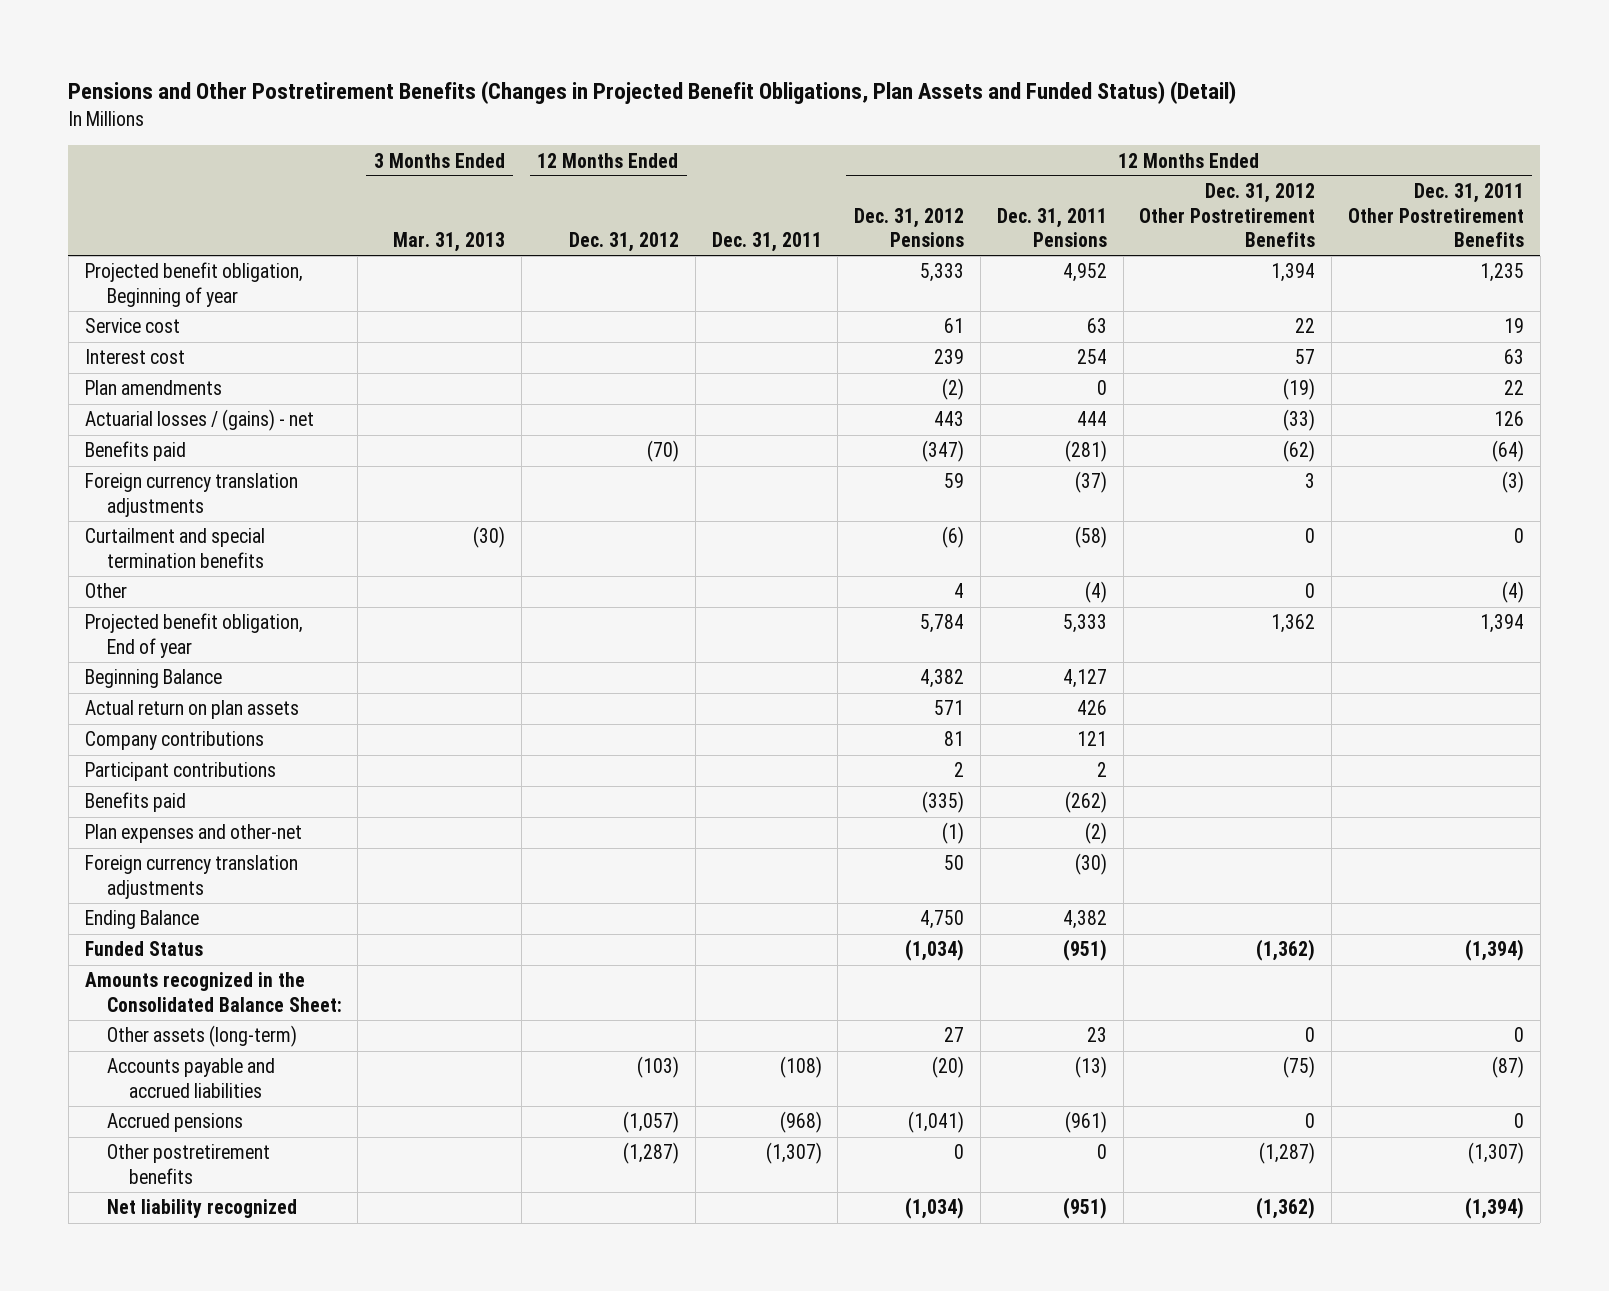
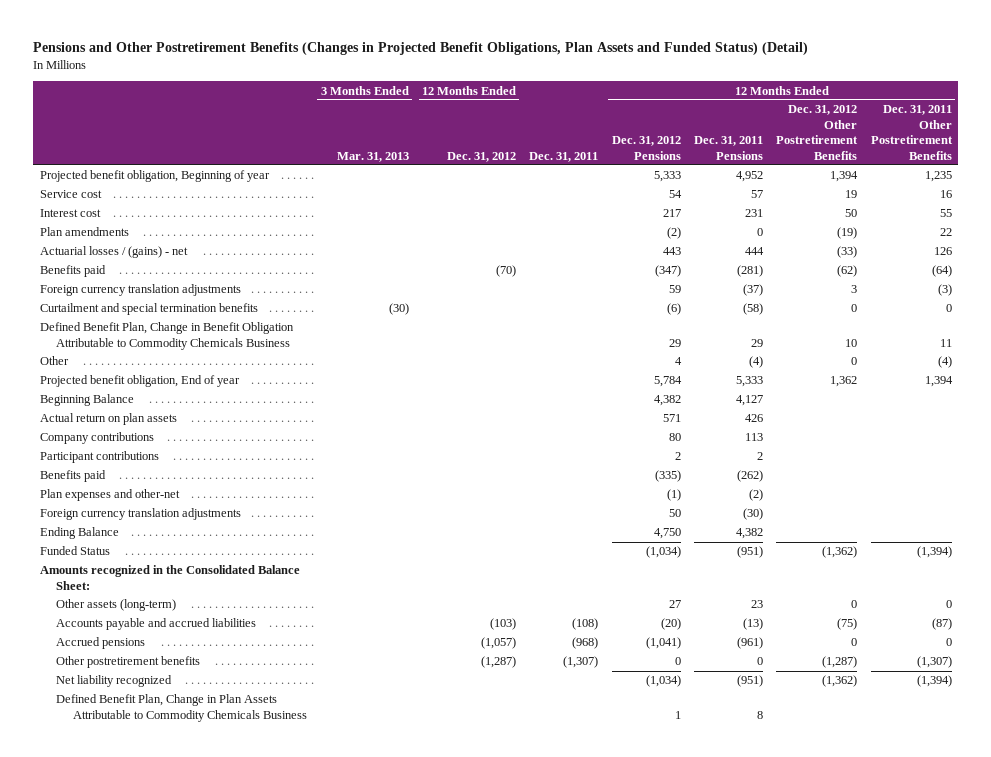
[944,318,965,334] 61 -> [668,190,682,199] 54
[1086,318,1107,334] 63 -> [750,190,763,199] 57
[1295,318,1316,334] 22 -> [845,190,858,199] 19
[1504,318,1525,334] 19 -> [939,190,952,199] 16
[934,349,965,365] 239 -> [662,209,681,218] 217
[1076,349,1107,365] 254 -> [744,209,763,218] 231
[1295,349,1316,365] 57 -> [845,209,858,218] 50
[1504,349,1525,365] 63 -> [939,209,952,218] 55
none -> [39,322,294,350] Defined Benefit Plan, Change in Benefit Obligation Attributable to Commodity Chemicals Business
[944,731,965,747] 81 -> [668,433,681,442] 80
[1076,731,1107,747] 121 -> [744,433,763,442] 113
none -> [56,694,308,722] Defined Benefit Plan, Change in Plan Assets Attributable to Commodity Chemicals Business

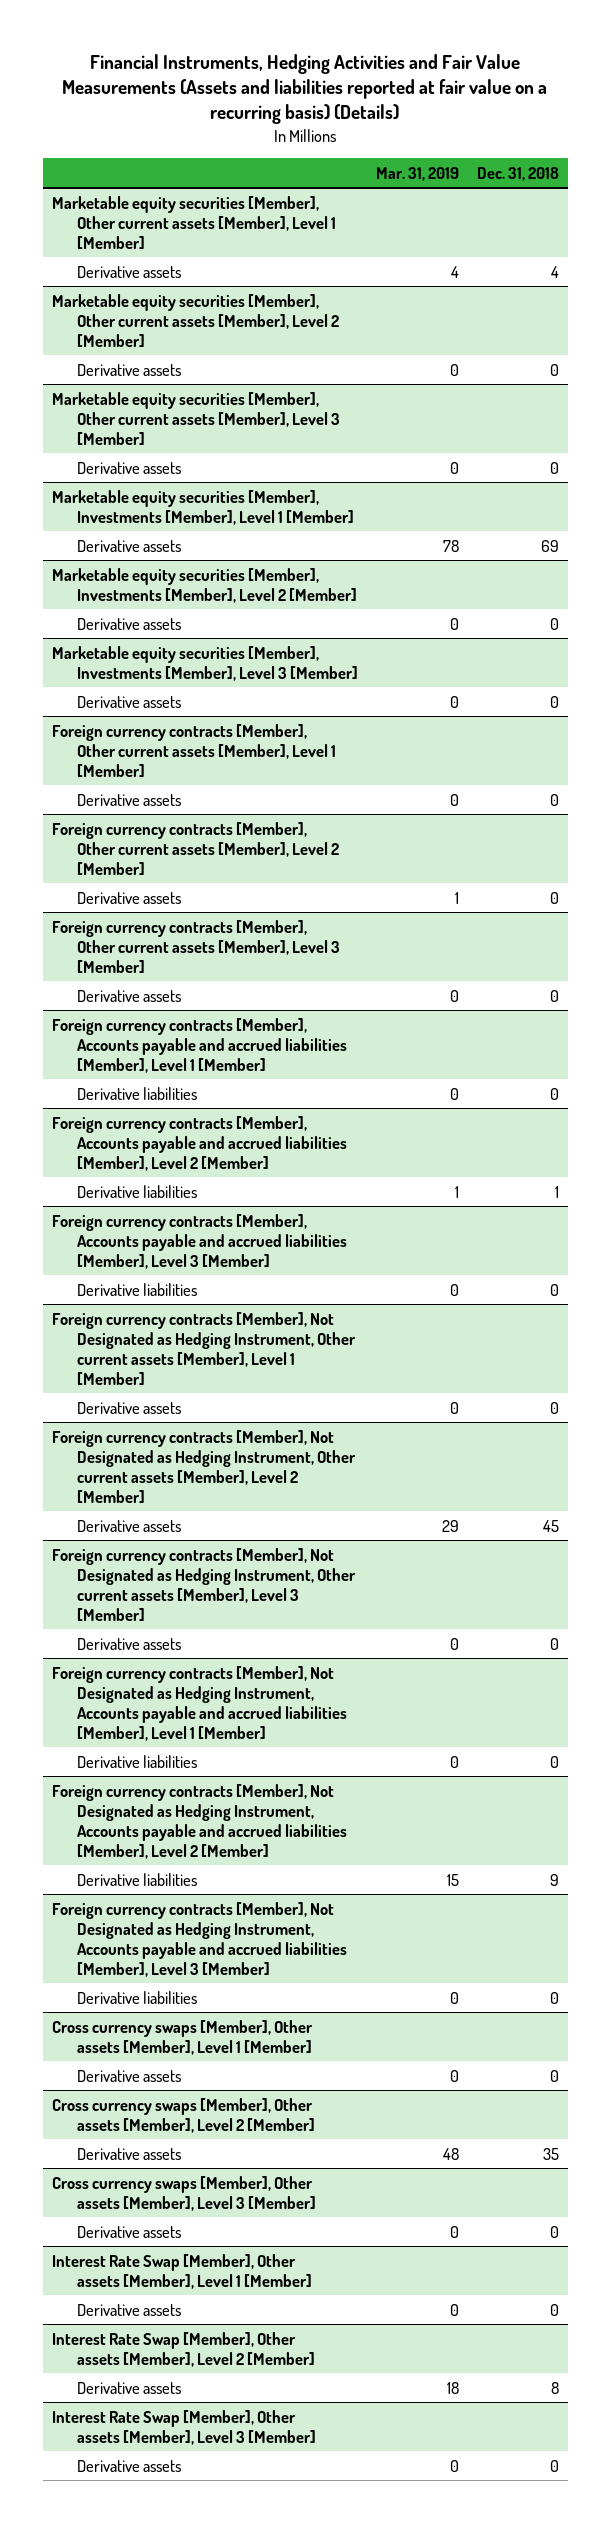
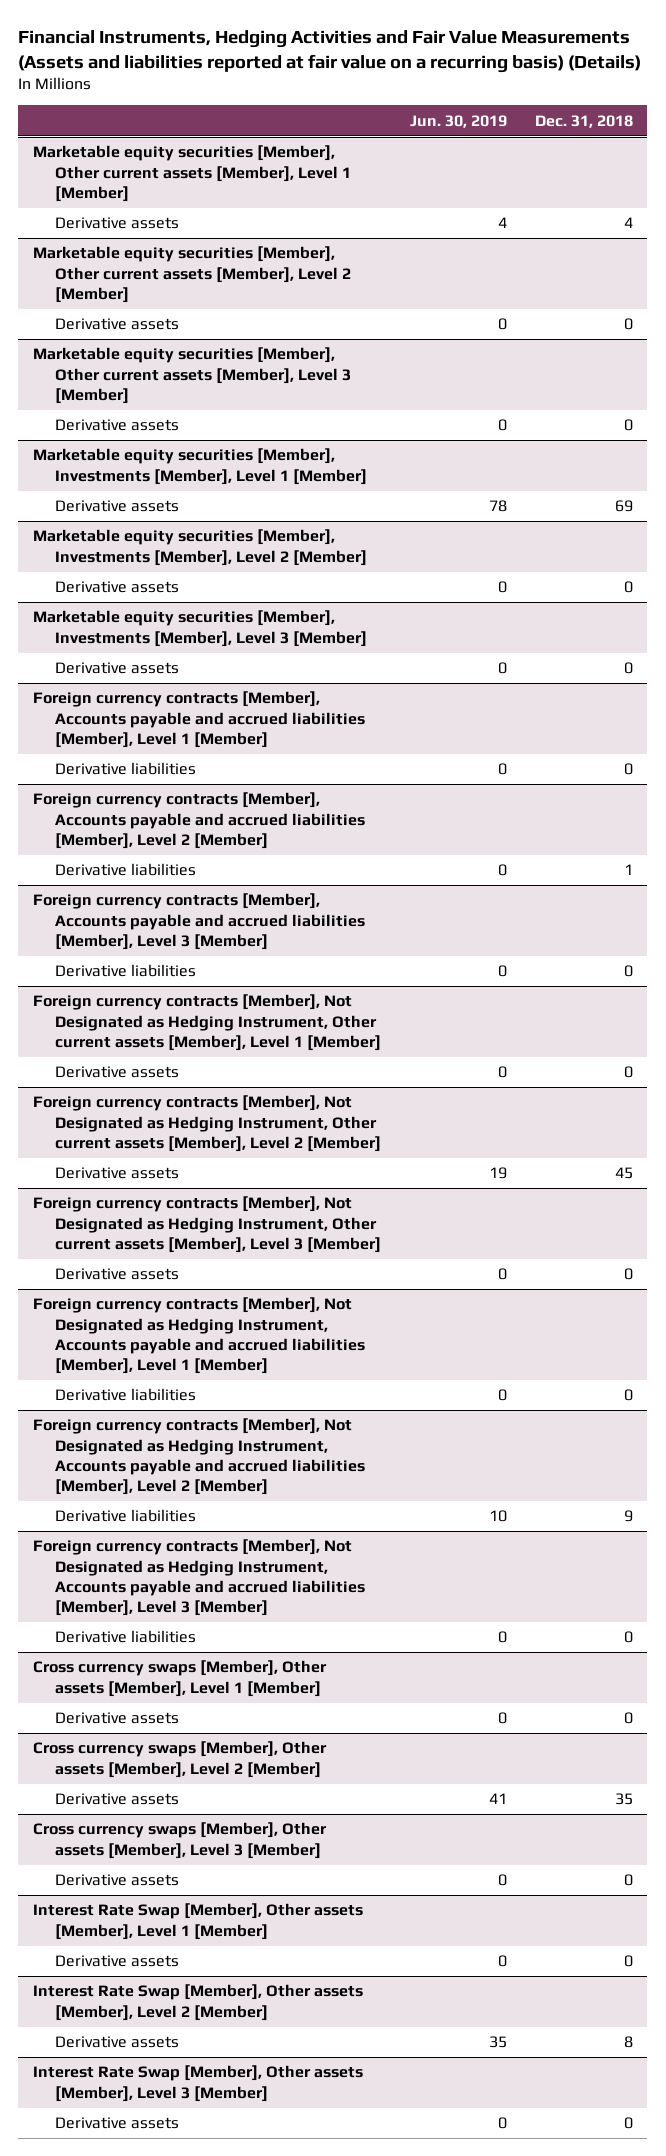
[375,166,459,181] Mar. 31, 2019 -> none
none -> [409,114,507,128] Jun. 30, 2019
[52,723,336,777] Foreign currency contracts [Member], Other current assets [Member], Level 1 [Member] -> none
[76,793,181,806] Derivative assets -> none
[52,821,339,875] Foreign currency contracts [Member], Other current assets [Member], Level 2 [Member] -> none
[76,891,181,904] Derivative assets -> none
[52,919,340,973] Foreign currency contracts [Member], Other current assets [Member], Level 3 [Member] -> none
[76,989,181,1002] Derivative assets -> none

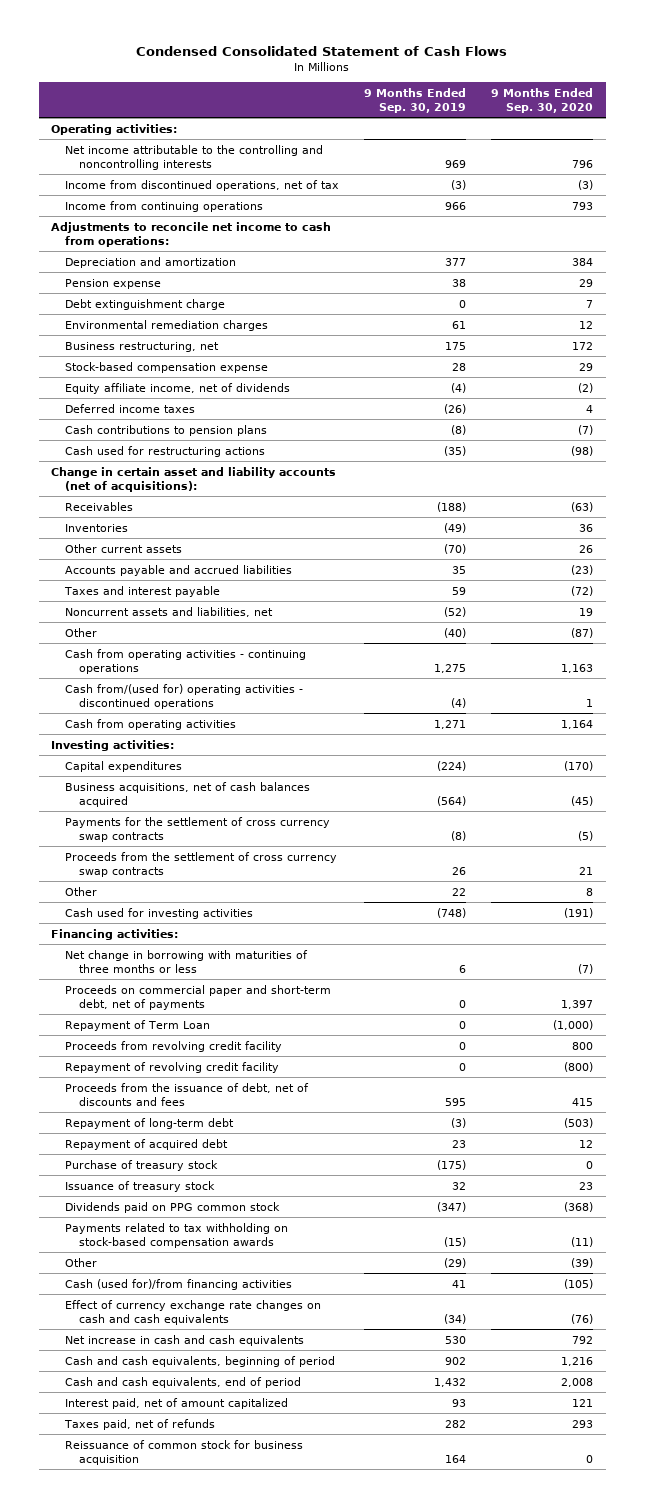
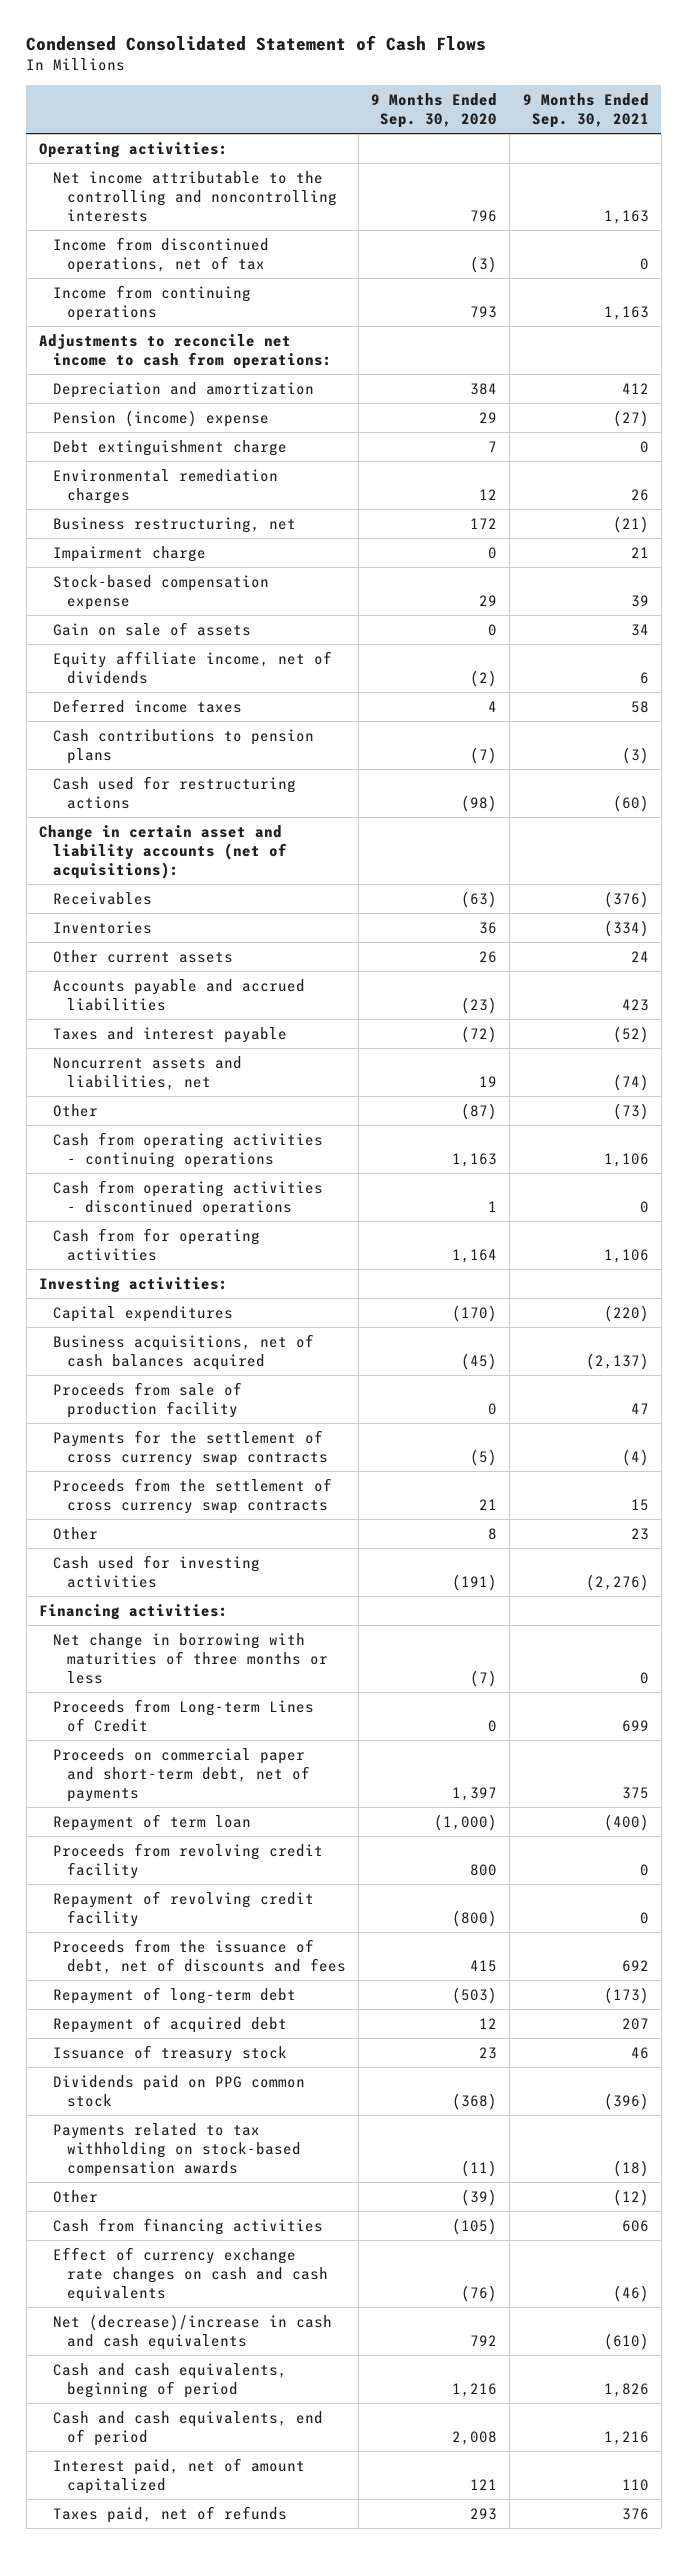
[364,87,467,113] 9 Months Ended Sep. 30, 2019 -> none
none -> [522,92,649,129] 9 Months Ended Sep. 30, 2021
[65,278,162,289] Pension expense -> [52,409,269,427] Pension (income) expense
none -> [52,545,206,562] Impairment charge
none -> [52,621,251,636] Gain on sale of assets
[65,683,304,709] Cash from/(used for) operating activities - discontinued operations -> [52,1179,323,1217] Cash from operating activities - discontinued operations
[65,718,237,730] Cash from operating activities -> [52,1227,260,1262] Cash from for operating activities
none -> [52,1381,242,1419] Proceeds from sale of production facility
none -> [52,1698,314,1733] Proceeds from Long-term Lines of Credit
[65,1019,211,1031] Repayment of Term Loan -> [52,1813,251,1831] Repayment of term loan
[65,1159,219,1171] Purchase of treasury stock -> none
[65,1278,293,1290] Cash (used for)/from financing activities -> [52,2217,323,2235] Cash from financing activities
[65,1334,305,1346] Net increase in cash and cash equivalents -> [52,2313,332,2351] Net (decrease)/increase in cash and cash equivalents
[65,1439,304,1465] Reissuance of common stock for business acquisition -> none

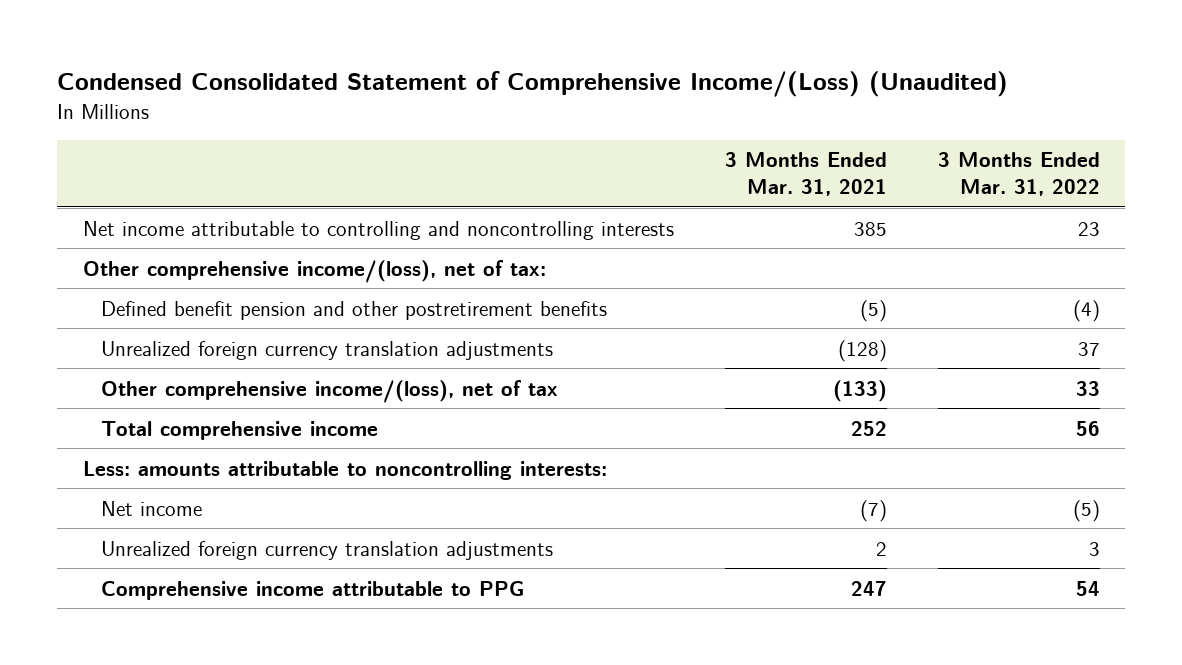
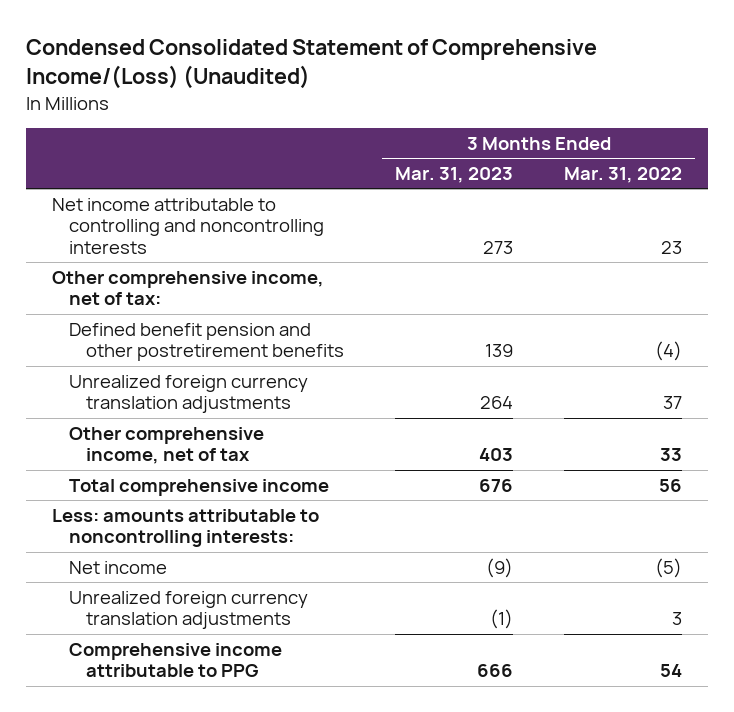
[724,152,887,196] 3 Months Ended Mar. 31, 2021 -> none
none -> [395,166,514,183] Mar. 31, 2023
[82,259,546,283] Other comprehensive income/(loss), net of tax: -> [51,270,324,306] Other comprehensive income, net of tax:
[101,379,559,403] Other comprehensive income/(loss), net of tax -> [69,426,265,465] Other comprehensive income, net of tax

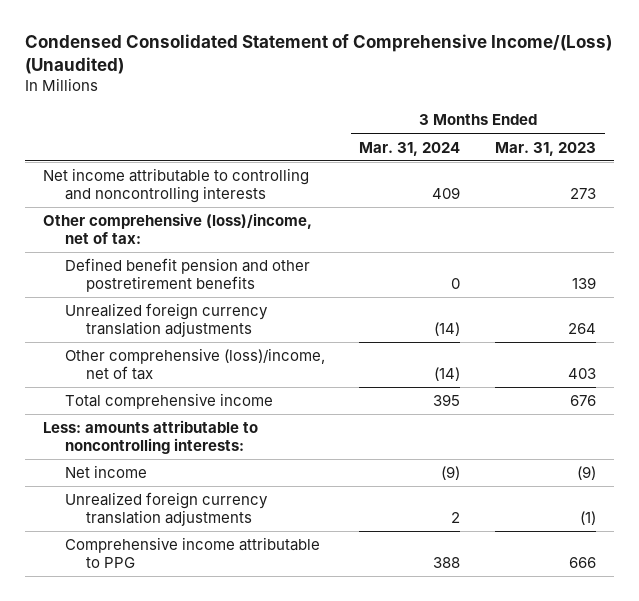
[564,166,683,183] Mar. 31, 2022 -> none
none -> [359,141,461,156] Mar. 31, 2024
[51,270,324,306] Other comprehensive income, net of tax: -> [42,213,312,244] Other comprehensive (loss)/income, net of tax:
[69,426,265,465] Other comprehensive income, net of tax -> [64,348,325,380] Other comprehensive (loss)/income, net of tax

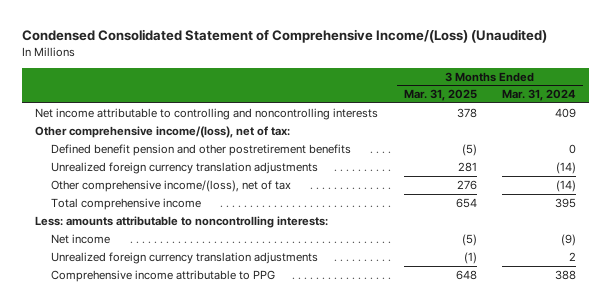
[495,141,597,156] Mar. 31, 2023 -> none
none -> [403,89,477,102] Mar. 31, 2025
[42,213,312,244] Other comprehensive (loss)/income, net of tax: -> [35,125,291,138] Other comprehensive income/(loss), net of tax:
[64,348,325,380] Other comprehensive (loss)/income, net of tax -> [51,179,292,192] Other comprehensive income/(loss), net of tax

